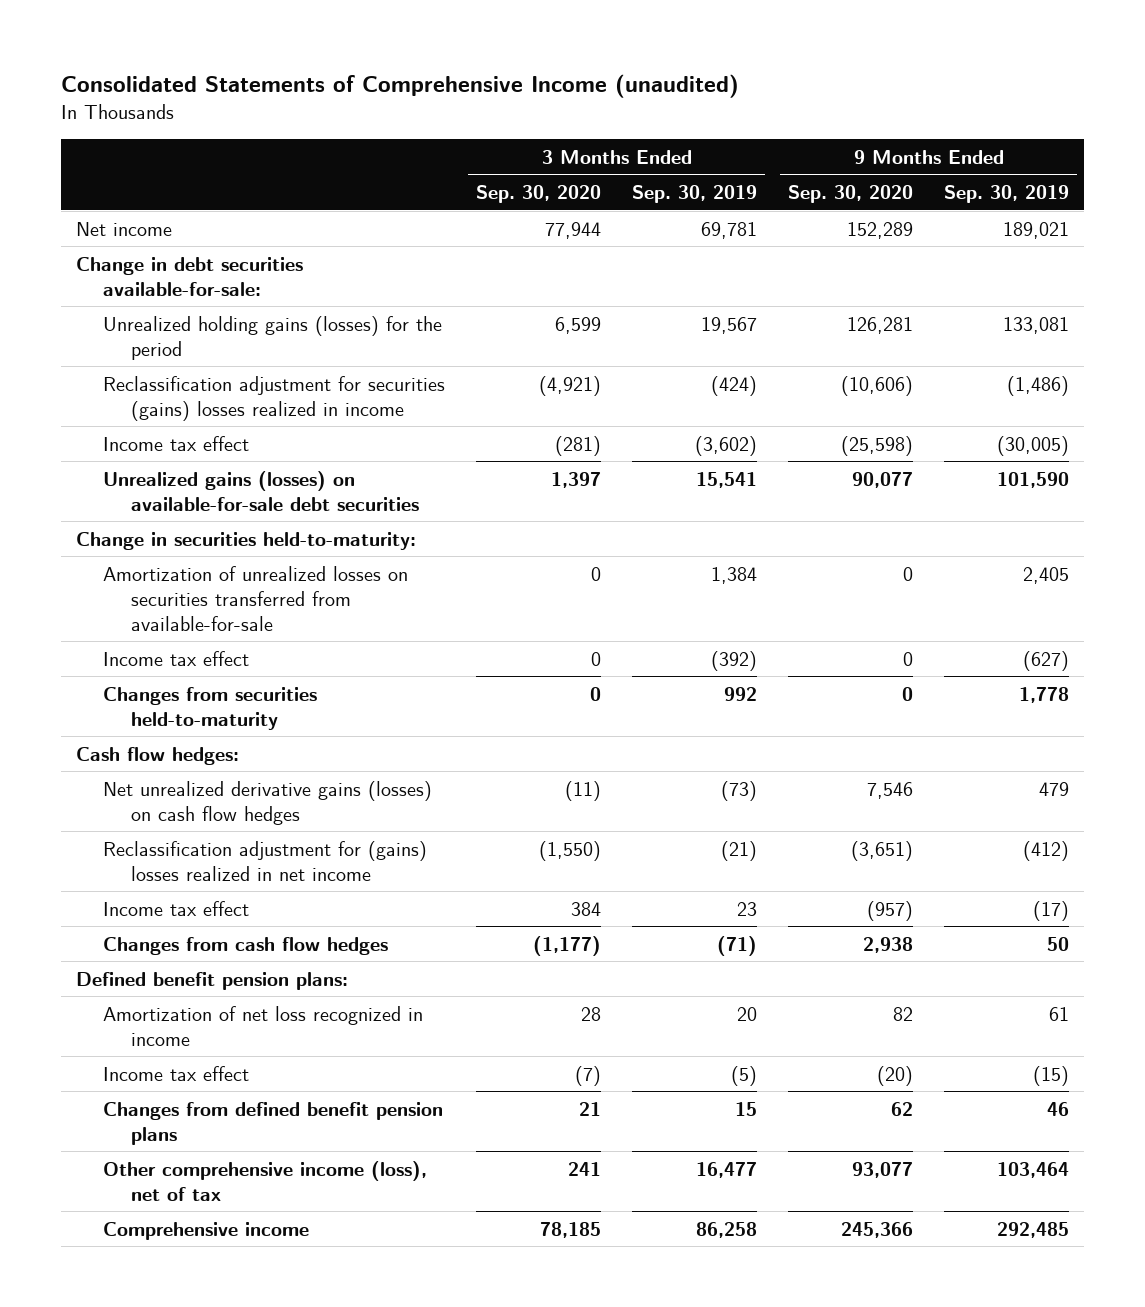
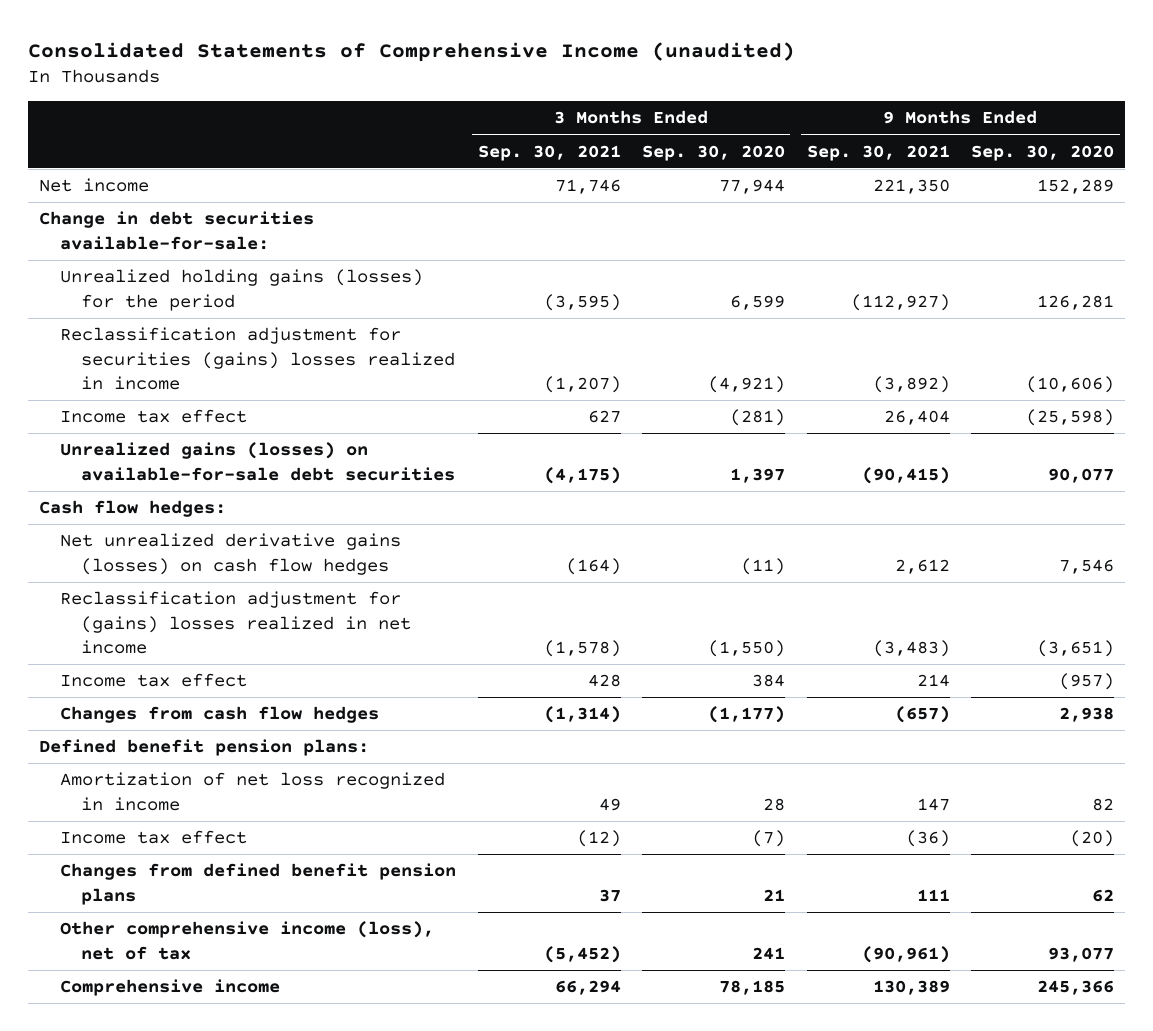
[632,185,758,204] Sep. 30, 2019 -> none
[944,185,1070,204] Sep. 30, 2019 -> none
none -> [477,144,621,161] Sep. 30, 2021
none -> [806,144,950,161] Sep. 30, 2021
[76,531,417,550] Change in securities held-to-maturity: -> none
[103,565,409,631] Amortization of unrealized losses on securities transferred from available-for-sale -> none
[103,650,250,666] Income tax effect -> none
[103,686,318,730] Changes from securities held-to-maturity -> none

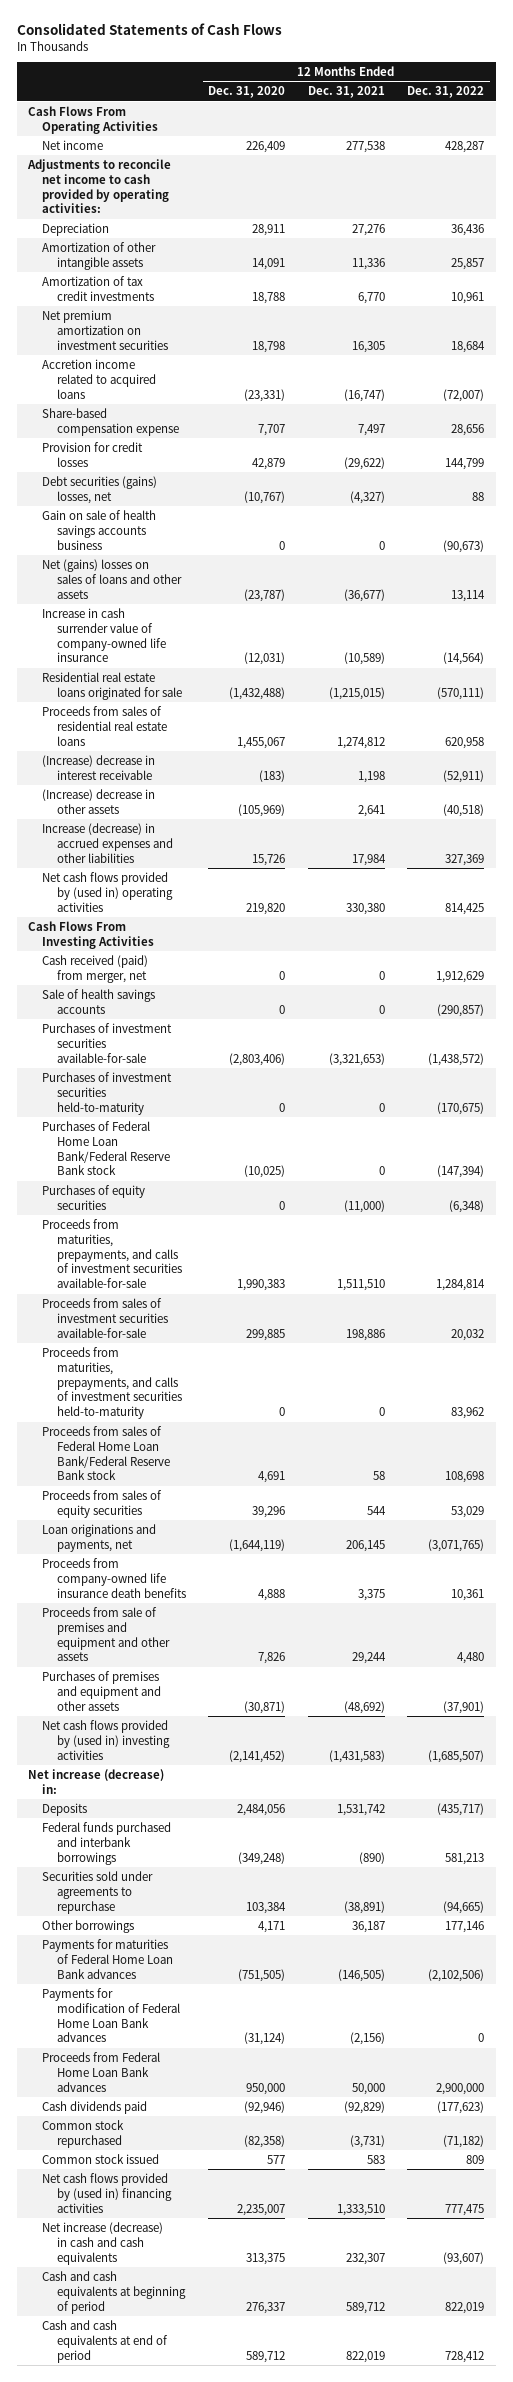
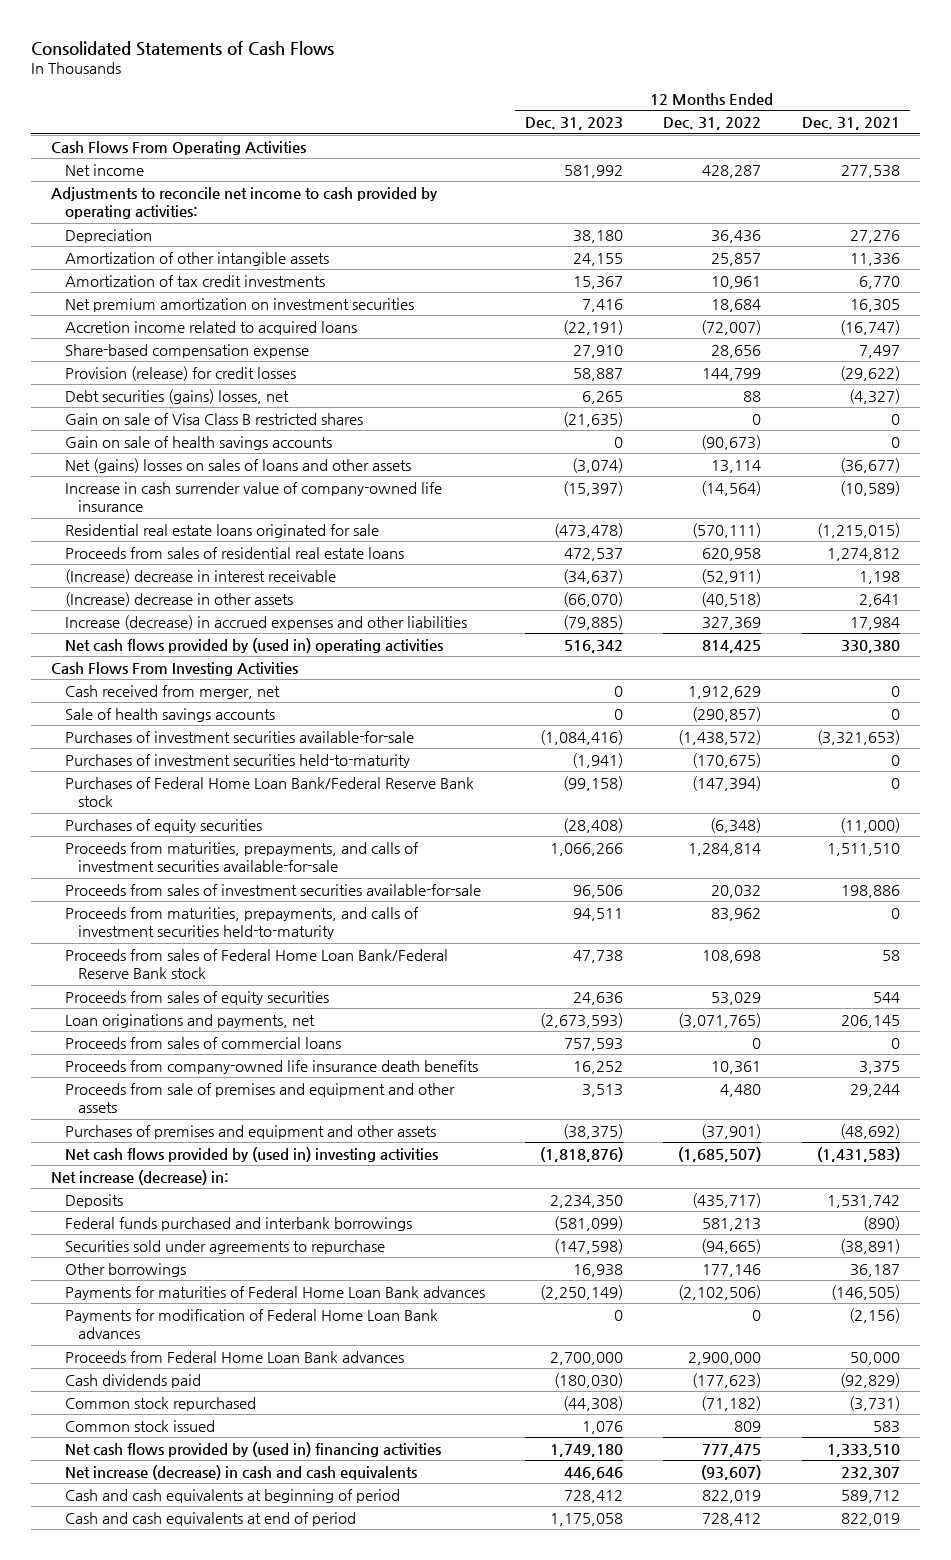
[208,86,286,99] Dec. 31, 2020 -> none
none -> [525,117,624,131] Dec. 31, 2023
[42,441,144,467] Provision for credit losses -> [64,365,296,381] Provision (release) for credit losses
none -> [64,412,363,425] Gain on sale of Visa Class B restricted shares
[42,509,157,550] Gain on sale of health savings accounts business -> [64,435,332,450] Gain on sale of health savings accounts
[42,954,149,983] Cash received (paid) from merger, net -> [64,684,280,699] Cash received from merger, net
none -> [64,1036,341,1049] Proceeds from sales of commercial loans

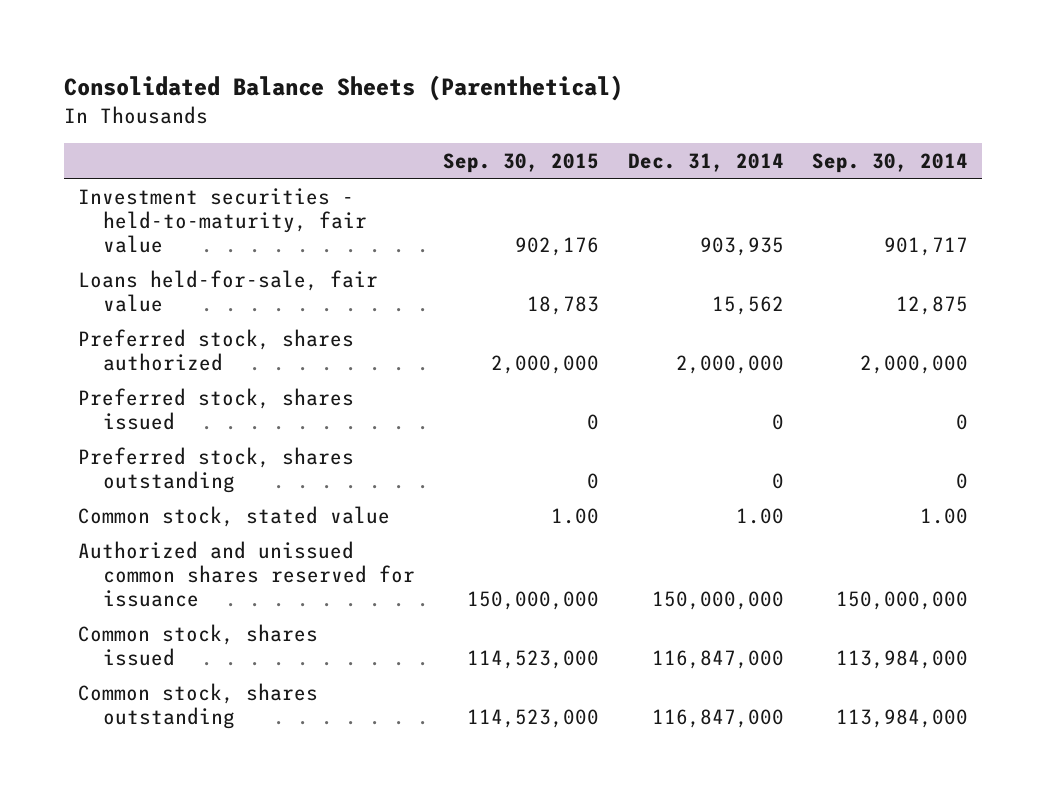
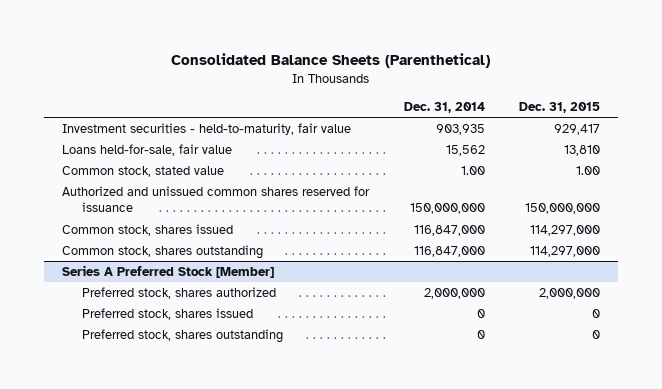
[443,152,600,173] Sep. 30, 2015 -> none
[812,152,969,173] Sep. 30, 2014 -> none
none -> [519,102,601,114] Dec. 31, 2015
[78,328,355,371] Preferred stock, shares authorized -> none
[78,387,355,430] Preferred stock, shares issued -> none
[78,446,355,493] Preferred stock, shares outstanding -> none
none -> [61,265,274,279] Series A Preferred Stock [Member]
none -> [82,287,277,300] Preferred stock, shares authorized
none -> [82,308,254,321] Preferred stock, shares issued
none -> [82,329,284,344] Preferred stock, shares outstanding

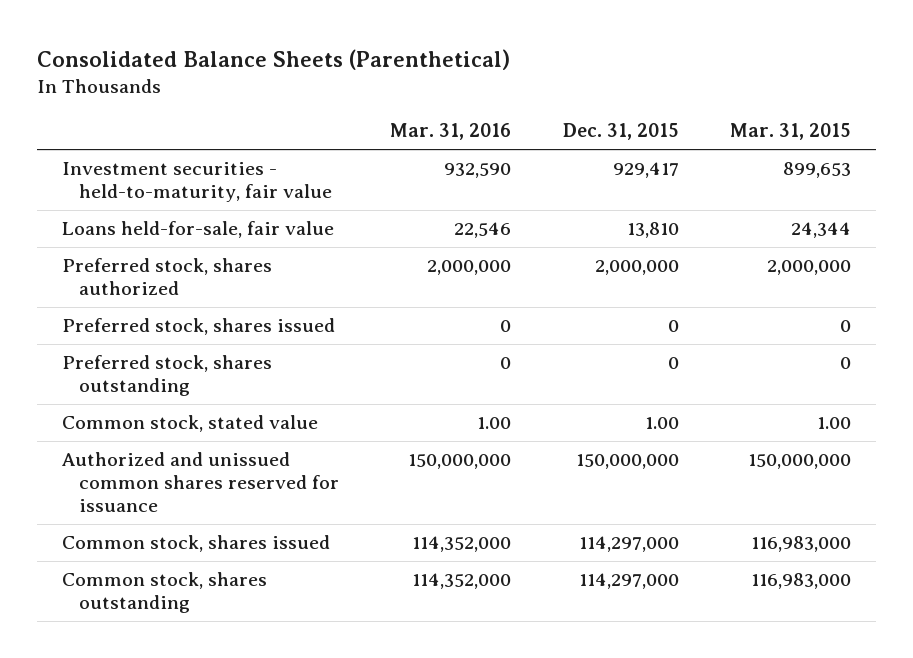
[403,102,485,114] Dec. 31, 2014 -> none
none -> [390,123,512,141] Mar. 31, 2016
none -> [729,123,851,141] Mar. 31, 2015
none -> [62,258,273,296] Preferred stock, shares authorized
none -> [62,318,336,336] Preferred stock, shares issued
none -> [62,355,273,397] Preferred stock, shares outstanding
[61,265,274,279] Series A Preferred Stock [Member] -> none
[82,287,277,300] Preferred stock, shares authorized -> none
[82,308,254,321] Preferred stock, shares issued -> none
[82,329,284,344] Preferred stock, shares outstanding -> none

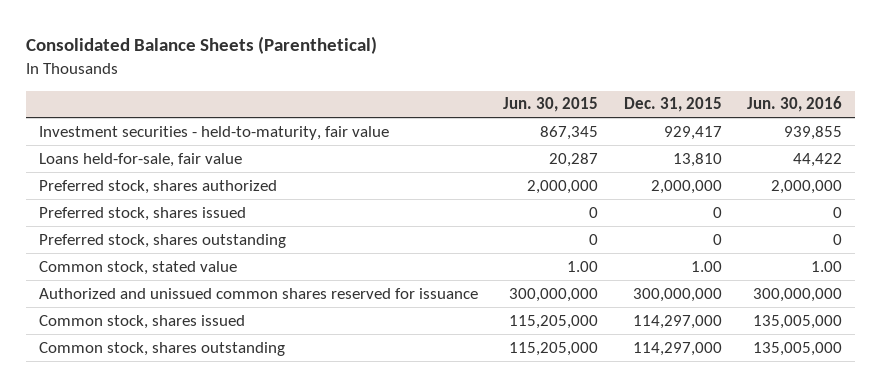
[390,123,512,141] Mar. 31, 2016 -> none
[729,123,851,141] Mar. 31, 2015 -> none
none -> [503,97,599,113] Jun. 30, 2015
none -> [747,96,843,113] Jun. 30, 2016
[575,454,679,470] 150,000,000 -> [632,287,722,302] 300,000,000

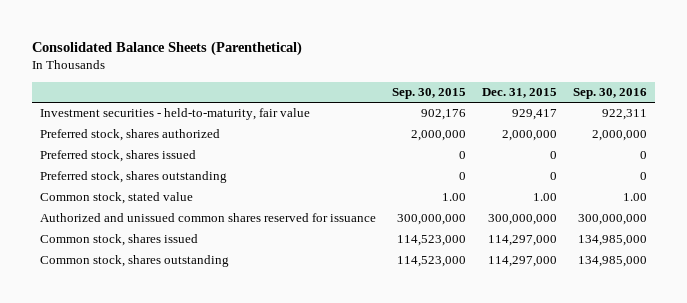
[503,97,599,113] Jun. 30, 2015 -> none
[747,96,843,113] Jun. 30, 2016 -> none
none -> [391,88,466,100] Sep. 30, 2015
none -> [573,88,648,100] Sep. 30, 2016
[38,152,242,167] Loans held-for-sale, fair value -> none

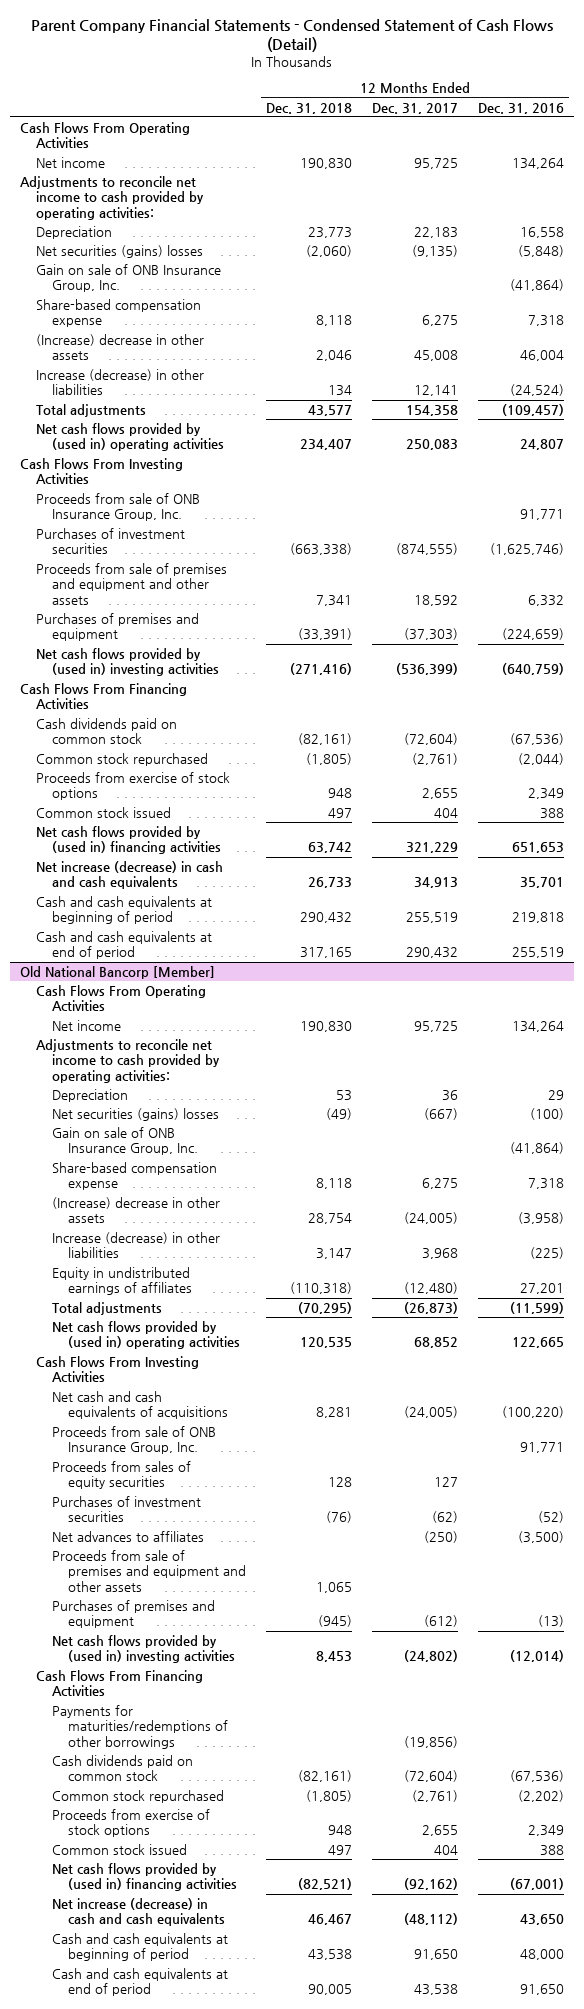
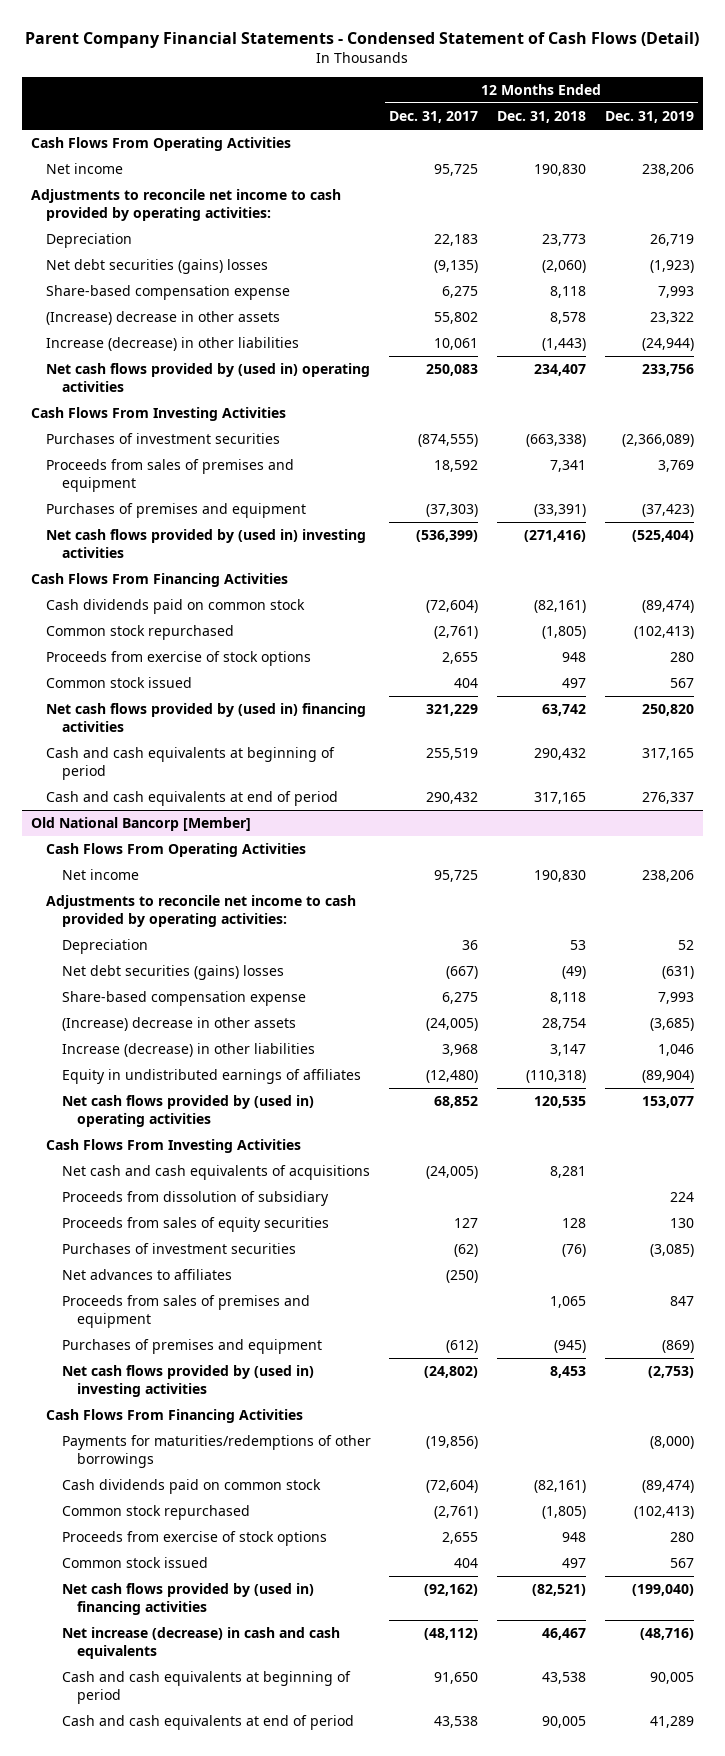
[477,102,564,114] Dec. 31, 2016 -> none
none -> [604,111,694,124] Dec. 31, 2019
[36,263,222,293] Gain on sale of ONB Insurance Group, Inc. -> none
[36,244,204,258] Net securities (gains) losses -> [46,259,269,275] Net debt securities (gains) losses
[36,403,147,417] Total adjustments -> none
[315,350,352,362] 2,046 -> [549,312,586,325] 8,578
[413,350,458,362] 45,008 -> [434,312,479,325] 55,802
[327,385,352,397] 134 -> [541,338,586,352] (1,443)
[413,385,458,397] 12,141 -> [434,338,479,351] 10,061
[36,492,201,522] Proceeds from sale of ONB Insurance Group, Inc. -> none
[36,562,228,605] Proceeds from sale of premises and equipment and other assets -> [46,459,295,492] Proceeds from sales of premises and equipment
[36,860,224,890] Net increase (decrease) in cash and cash equivalents -> none
[51,1126,198,1156] Gain on sale of ONB Insurance Group, Inc. -> none
[51,1107,219,1121] Net securities (gains) losses -> [61,965,284,981] Net debt securities (gains) losses
[51,1301,162,1315] Total adjustments -> none
[51,1425,216,1455] Proceeds from sale of ONB Insurance Group, Inc. -> none
none -> [61,1191,329,1207] Proceeds from dissolution of subsidiary
[51,1549,246,1592] Proceeds from sale of premises and equipment and other assets -> [61,1295,310,1328] Proceeds from sales of premises and equipment

